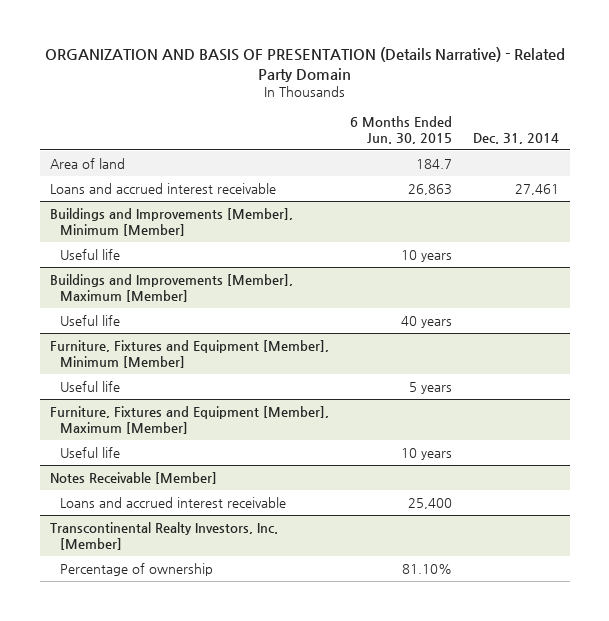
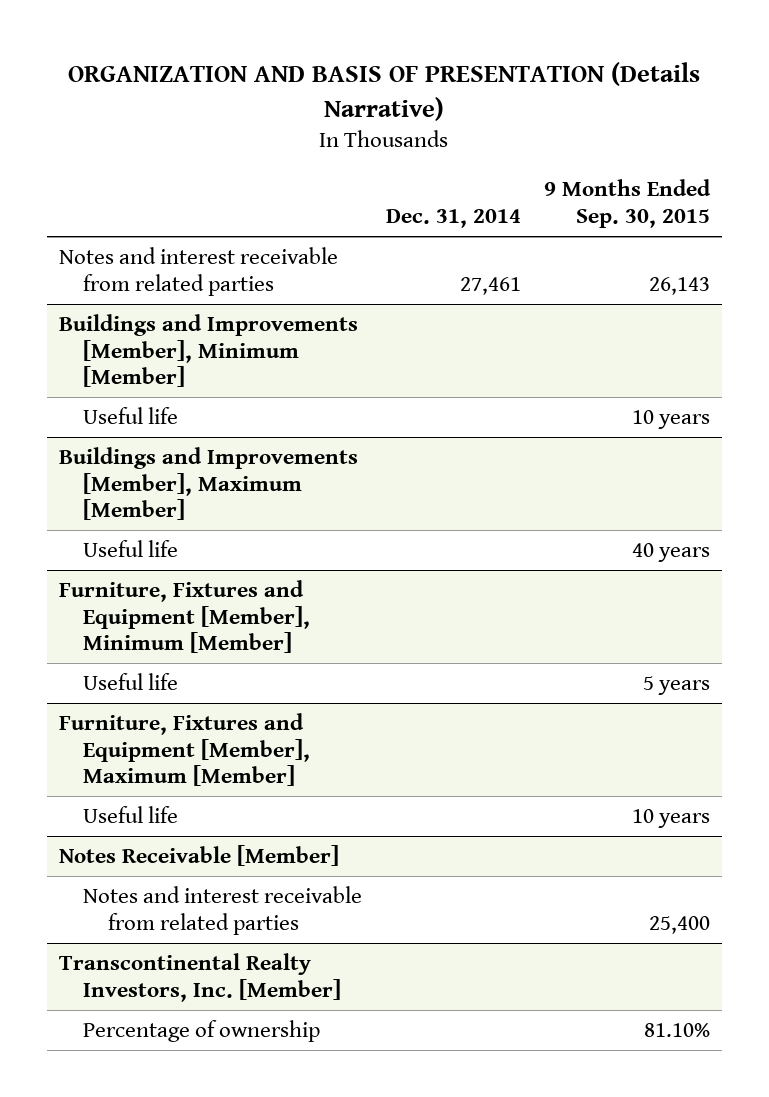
[44,47,565,83] ORGANIZATION AND BASIS OF PRESENTATION (Details Narrative) - Related Party Domain -> [68,61,701,121] ORGANIZATION AND BASIS OF PRESENTATION (Details Narrative)
[350,115,453,145] 6 Months Ended Jun. 30, 2015 -> none
none -> [544,179,712,229] 9 Months Ended Sep. 30, 2015
[50,157,126,169] Area of land -> none
[50,182,277,194] Loans and accrued interest receivable -> [58,247,338,296] Notes and interest receivable from related parties
[59,496,286,508] Loans and accrued interest receivable -> [83,886,363,935] Notes and interest receivable from related parties

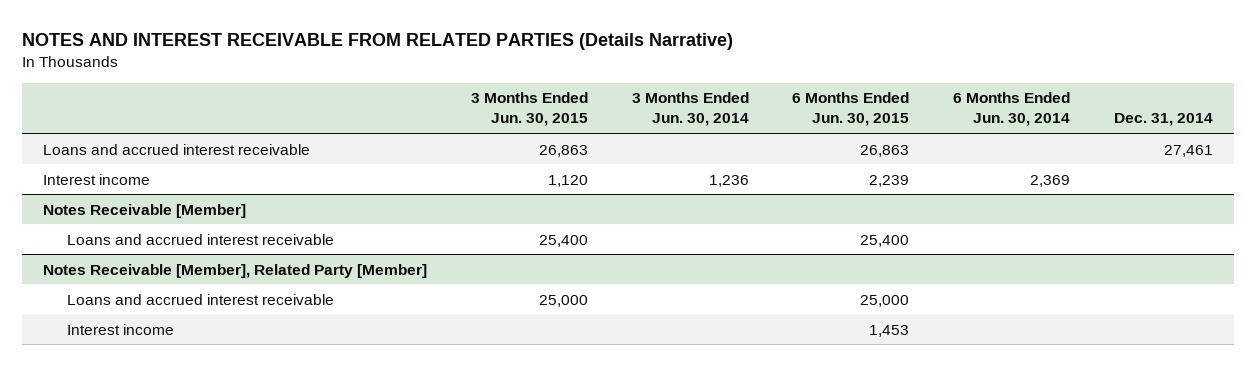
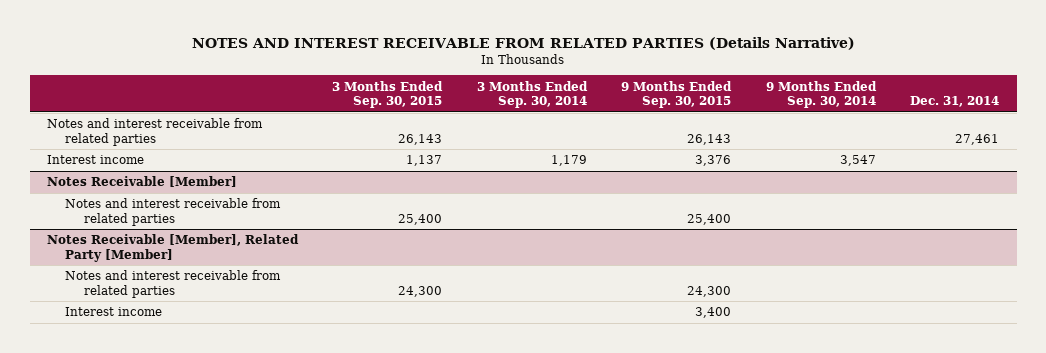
[470,92,588,127] 3 Months Ended Jun. 30, 2015 -> none
[631,92,749,127] 3 Months Ended Jun. 30, 2014 -> none
[792,92,910,127] 6 Months Ended Jun. 30, 2015 -> none
[952,92,1070,127] 6 Months Ended Jun. 30, 2014 -> none
none -> [332,80,444,108] 3 Months Ended Sep. 30, 2015
none -> [476,80,588,108] 3 Months Ended Sep. 30, 2014
none -> [621,80,733,108] 9 Months Ended Sep. 30, 2015
none -> [765,80,877,108] 9 Months Ended Sep. 30, 2014
[43,143,311,155] Loans and accrued interest receivable -> [46,118,263,146] Notes and interest receivable from related parties
[66,233,334,245] Loans and accrued interest receivable -> [65,198,282,226] Notes and interest receivable from related parties
[66,293,334,305] Loans and accrued interest receivable -> [65,270,282,298] Notes and interest receivable from related parties

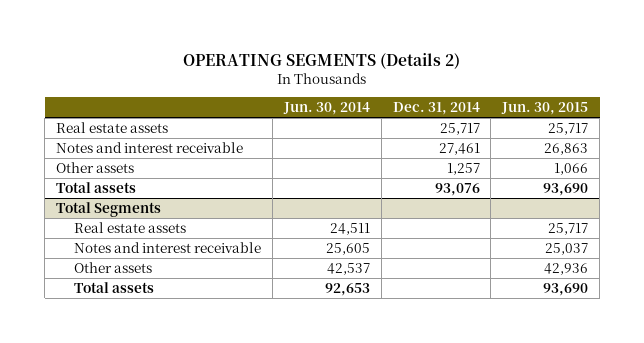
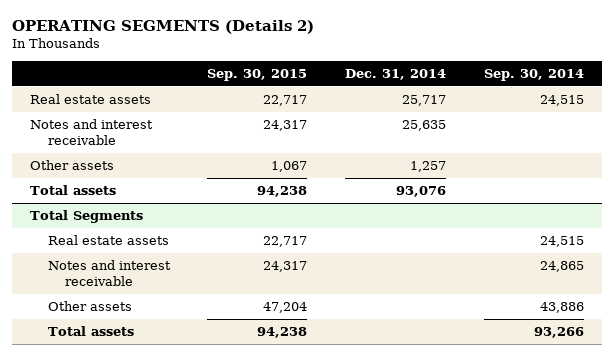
[282,102,370,116] Jun. 30, 2014 -> none
[501,102,589,116] Jun. 30, 2015 -> none
none -> [207,68,308,81] Sep. 30, 2015
none -> [483,68,584,81] Sep. 30, 2014
[438,142,480,155] 27,461 -> [401,119,446,131] 25,635

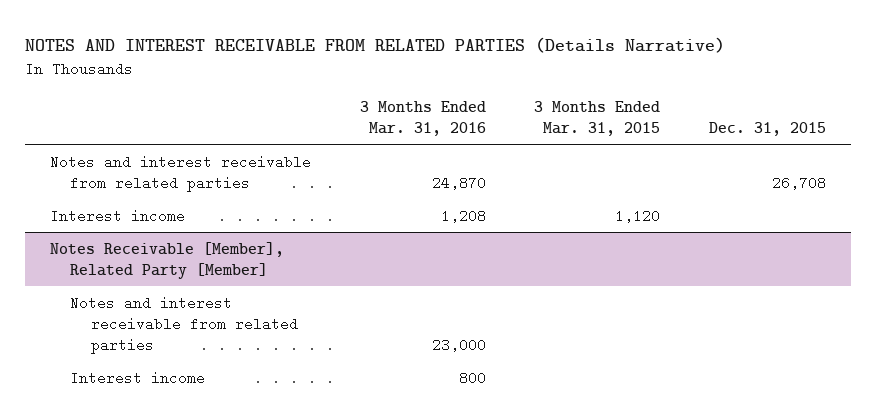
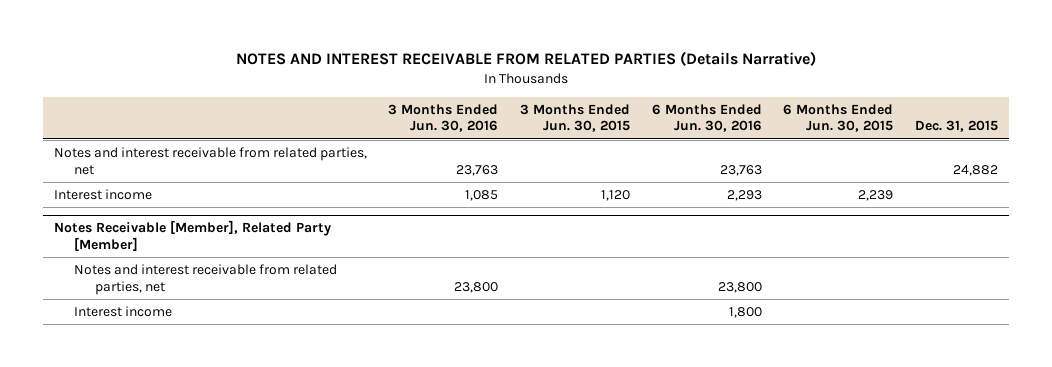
[359,100,486,136] 3 Months Ended Mar. 31, 2016 -> none
[534,100,661,136] 3 Months Ended Mar. 31, 2015 -> none
none -> [388,103,499,133] 3 Months Ended Jun. 30, 2016
none -> [519,103,630,133] 3 Months Ended Jun. 30, 2015
none -> [651,103,762,133] 6 Months Ended Jun. 30, 2016
none -> [783,103,894,133] 6 Months Ended Jun. 30, 2015
[49,154,311,192] Notes and interest receivable from related parties -> [53,147,367,175] Notes and interest receivable from related parties, net
[772,175,827,190] 26,708 -> [952,164,998,176] 24,882
[70,295,298,354] Notes and interest receivable from related parties -> [74,264,338,295] Notes and interest receivable from related parties, net

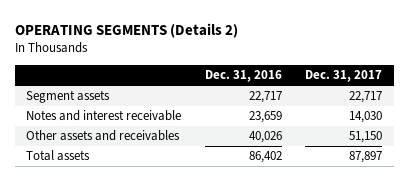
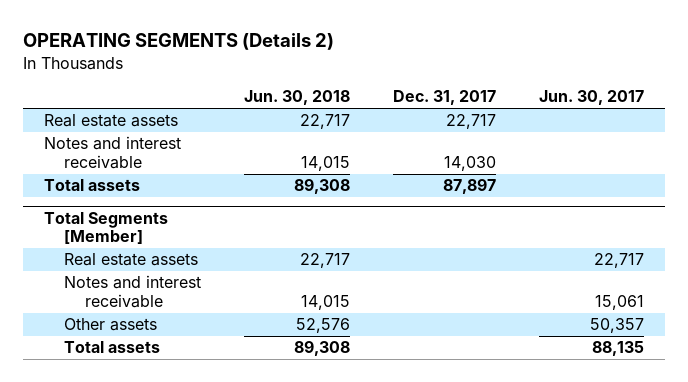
[204,70,282,83] Dec. 31, 2016 -> none
none -> [244,90,351,106] Jun. 30, 2018
none -> [538,90,644,106] Jun. 30, 2017
[26,90,111,104] Segment assets -> [44,114,179,128] Real estate assets
[26,130,181,142] Other assets and receivables -> none
none -> [44,211,169,245] Total Segments [Member]
none -> [64,253,199,267] Real estate assets
none -> [64,275,202,309] Notes and interest receivable
none -> [64,318,158,332] Other assets
none -> [64,341,161,354] Total assets

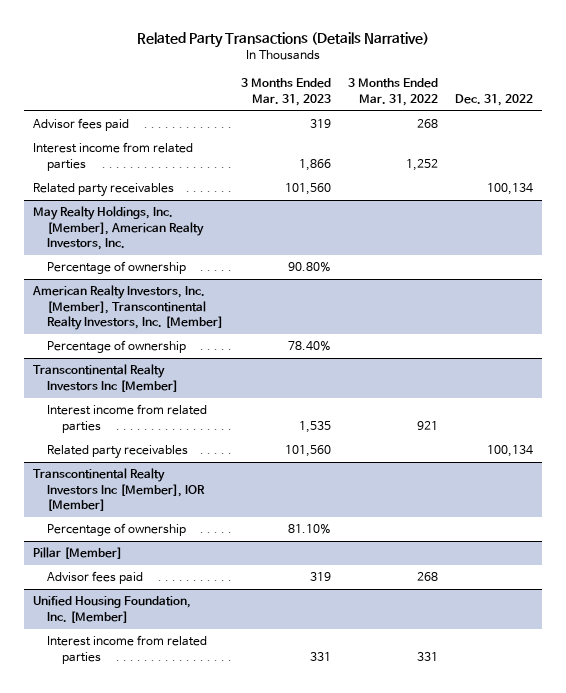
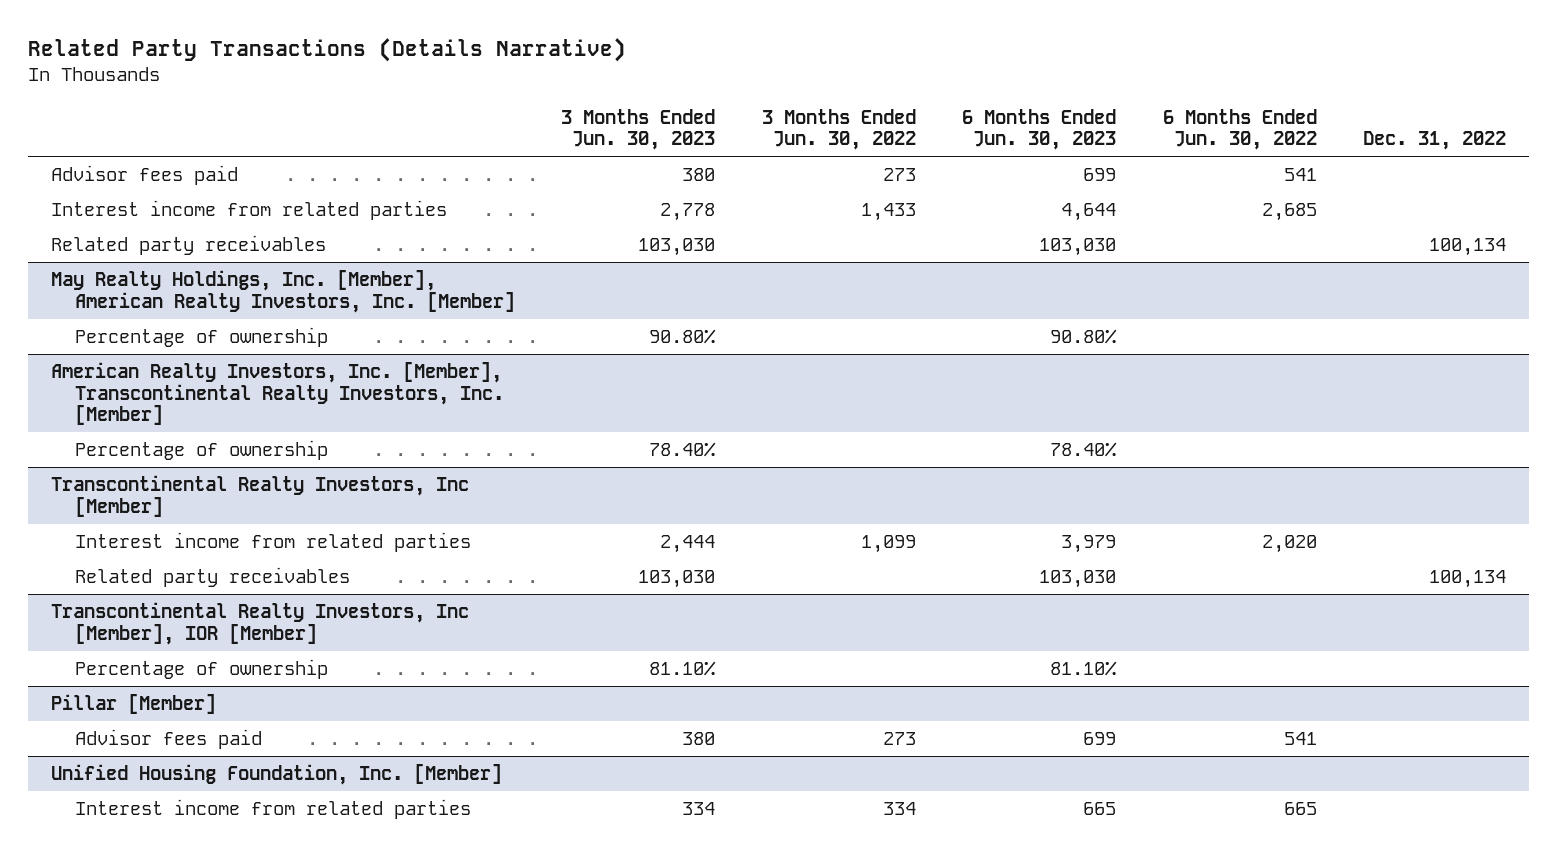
[240,78,331,106] 3 Months Ended Mar. 31, 2023 -> none
[347,78,438,106] 3 Months Ended Mar. 31, 2022 -> none
none -> [561,108,716,151] 3 Months Ended Jun. 30, 2023
none -> [761,108,916,151] 3 Months Ended Jun. 30, 2022
none -> [962,108,1117,151] 6 Months Ended Jun. 30, 2023
none -> [1162,108,1317,151] 6 Months Ended Jun. 30, 2022
[32,206,205,251] May Realty Holdings, Inc. [Member], American Realty Investors, Inc. -> [51,270,515,313] May Realty Holdings, Inc. [Member], American Realty Investors, Inc. [Member]
[32,364,179,392] Transcontinental Realty Investors Inc [Member] -> [51,475,470,517] Transcontinental Realty Investors, Inc [Member]
[32,468,206,512] Transcontinental Realty Investors Inc [Member], IOR [Member] -> [51,602,470,645] Transcontinental Realty Investors, Inc [Member], IOR [Member]

